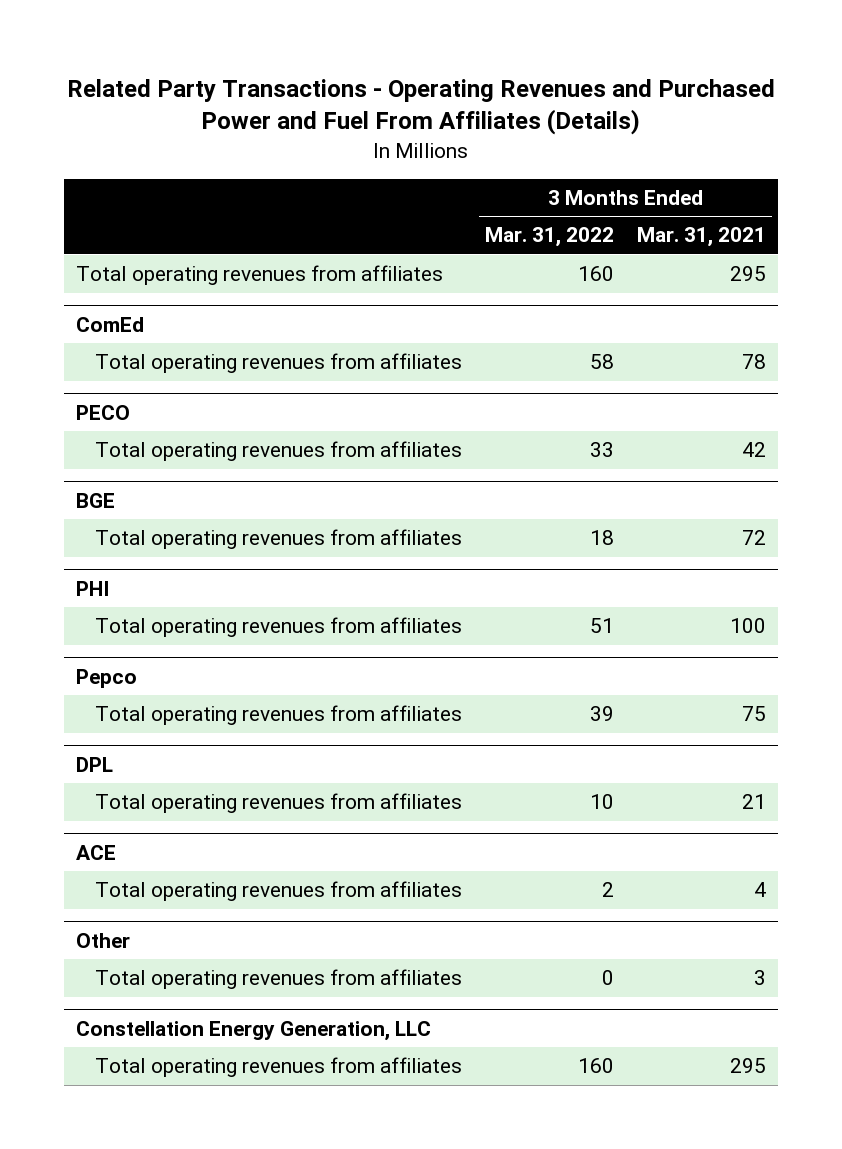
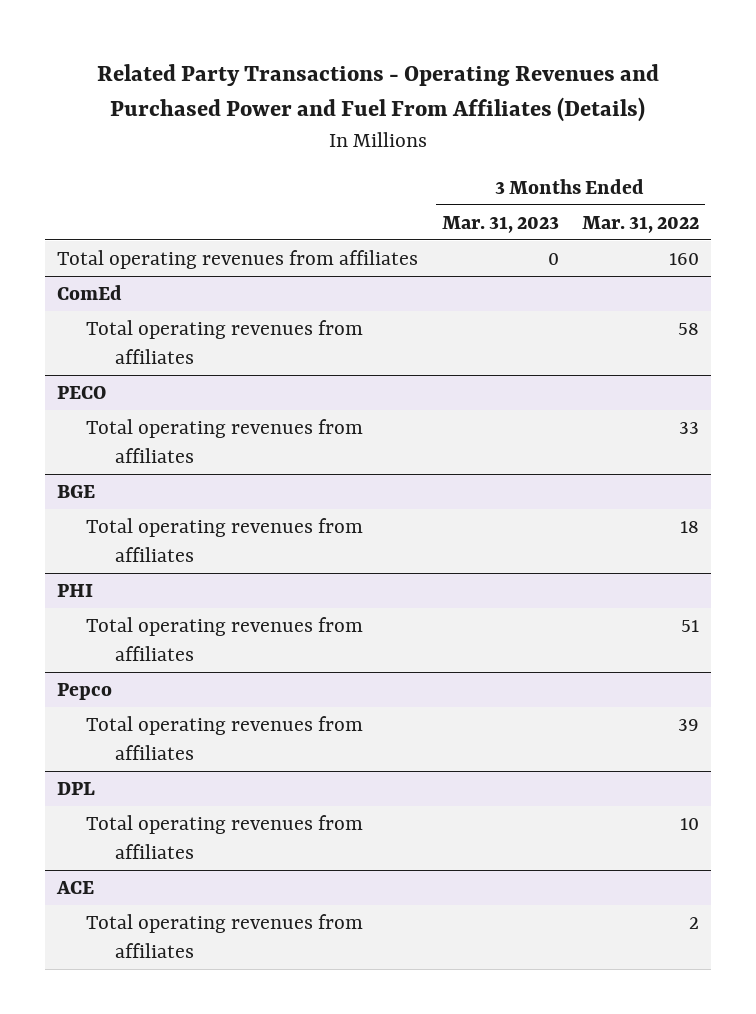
[637,227,767,248] Mar. 31, 2021 -> none
none -> [441,215,559,233] Mar. 31, 2023
[75,933,130,949] Other -> none
[95,969,463,990] Total operating revenues from affiliates -> none
[75,1021,431,1042] Constellation Energy Generation, LLC -> none
[95,1057,463,1078] Total operating revenues from affiliates -> none

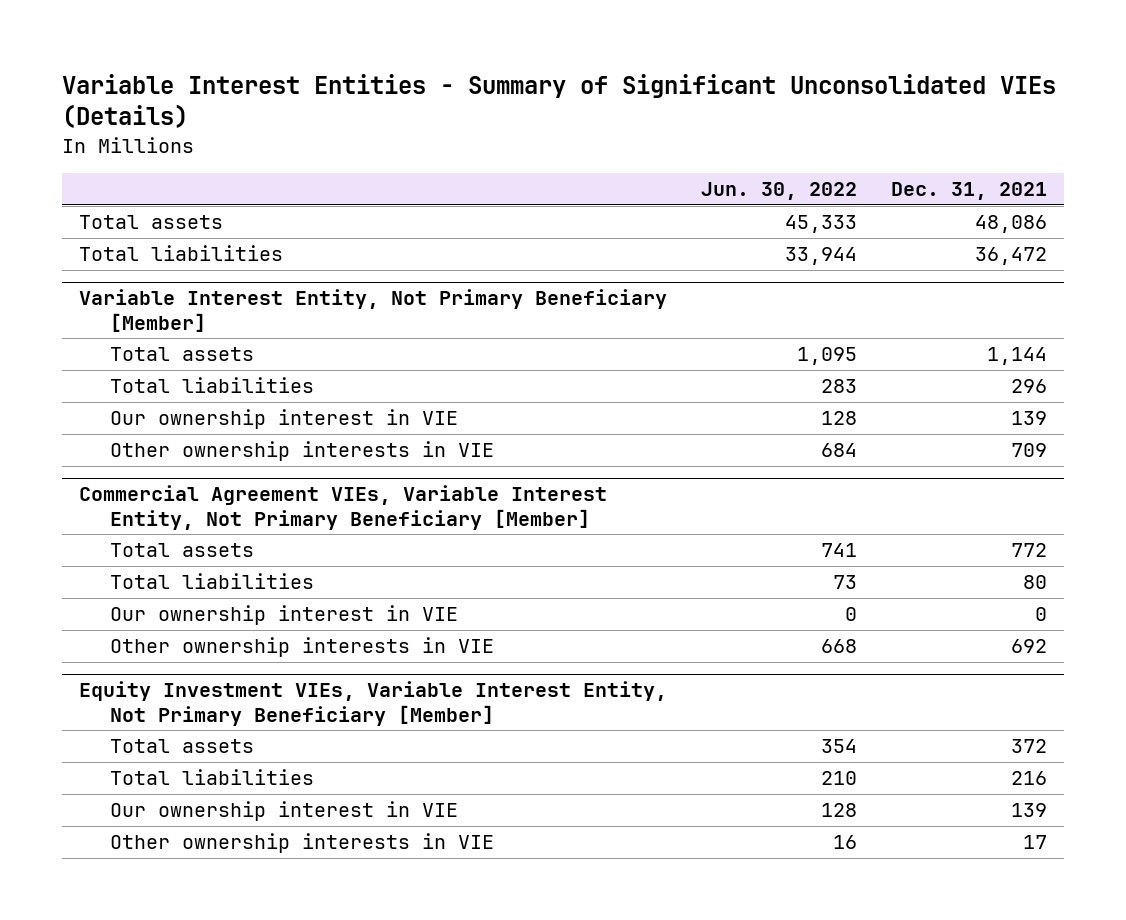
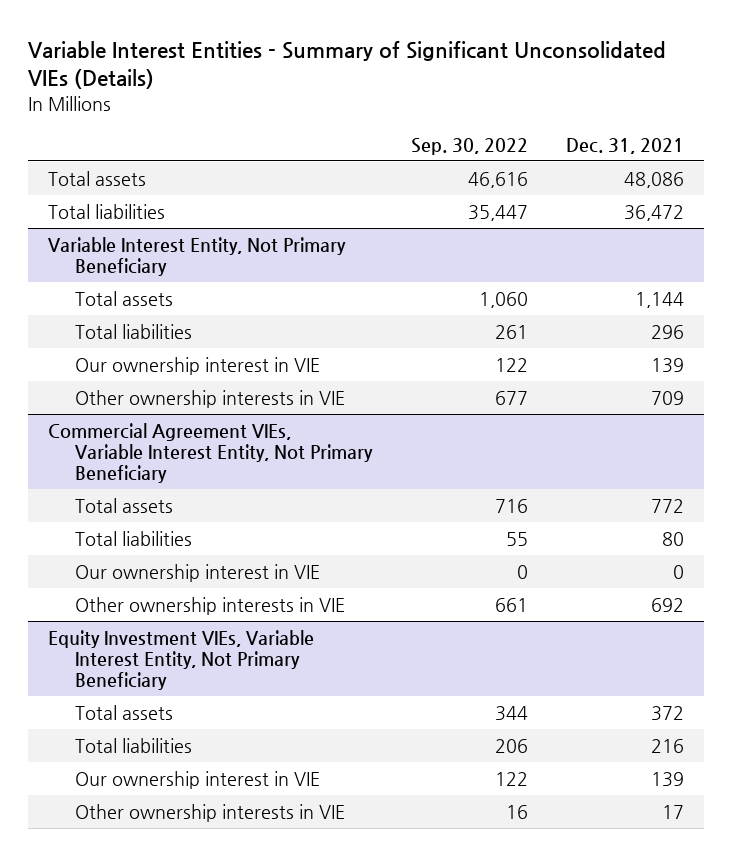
[701,182,858,201] Jun. 30, 2022 -> none
none -> [410,137,528,155] Sep. 30, 2022
[79,289,668,332] Variable Interest Entity, Not Primary Beneficiary [Member] -> [47,236,346,276] Variable Interest Entity, Not Primary Beneficiary
[79,485,608,530] Commercial Agreement VIEs, Variable Interest Entity, Not Primary Beneficiary [Member] -> [47,422,374,484] Commercial Agreement VIEs, Variable Interest Entity, Not Primary Beneficiary
[79,681,668,726] Equity Investment VIEs, Variable Interest Entity, Not Primary Beneficiary [Member] -> [47,629,314,691] Equity Investment VIEs, Variable Interest Entity, Not Primary Beneficiary

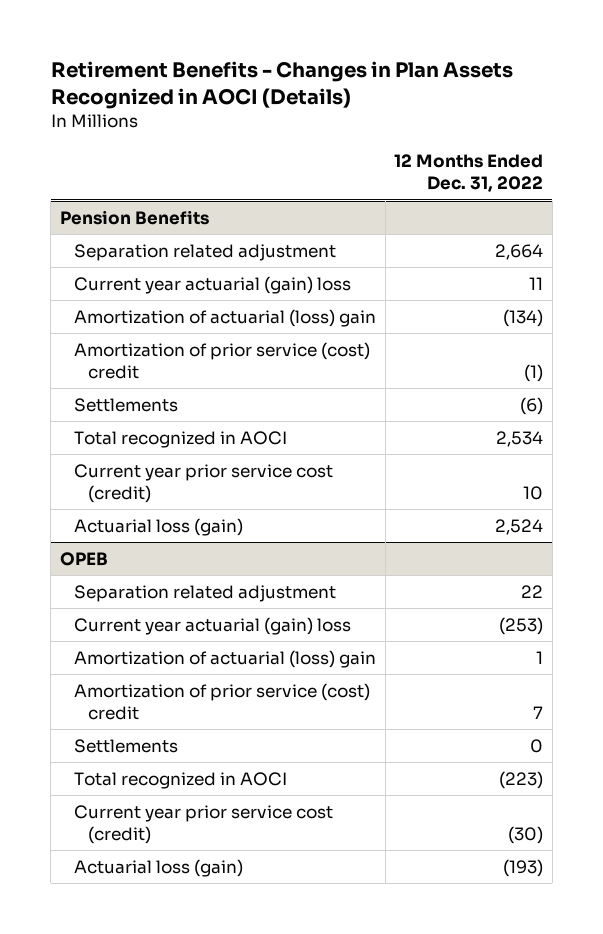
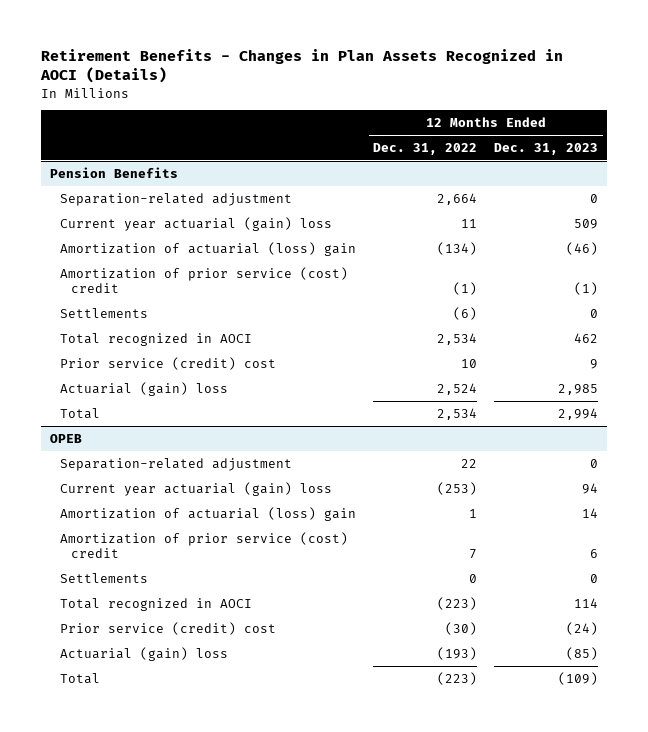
none -> [494,143,599,156] Dec. 31, 2023
[73,243,336,261] Separation related adjustment -> [60,192,293,206] Separation-related adjustment
[73,463,333,503] Current year prior service cost (credit) -> [60,356,277,370] Prior service (credit) cost
[73,517,243,536] Actuarial loss (gain) -> [60,381,229,396] Actuarial (gain) loss
none -> [60,407,101,419] Total
[73,584,336,602] Separation related adjustment -> [60,457,293,471] Separation-related adjustment
[73,804,333,844] Current year prior service cost (credit) -> [60,621,277,635] Prior service (credit) cost
[73,858,243,877] Actuarial loss (gain) -> [60,646,229,661] Actuarial (gain) loss
none -> [60,672,101,684] Total

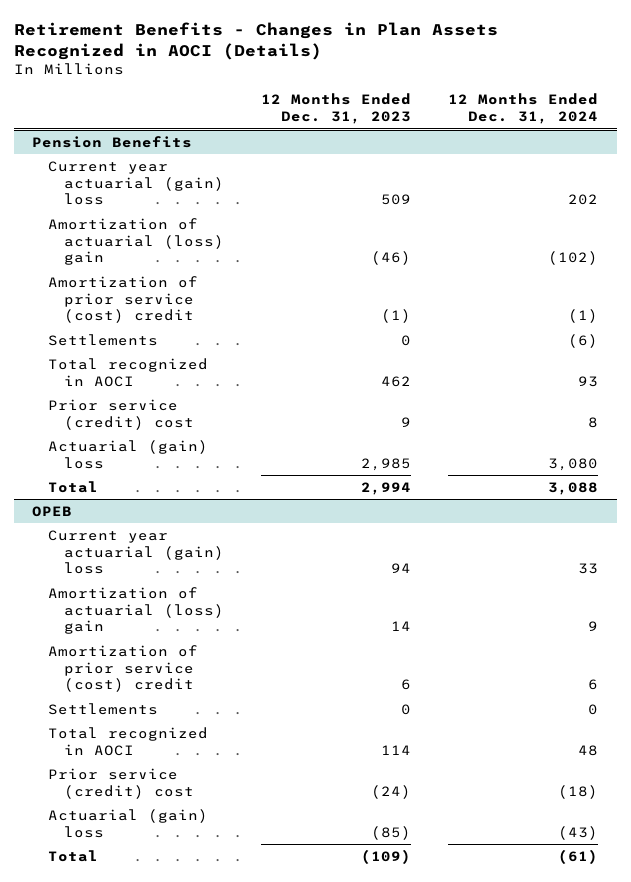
[373,143,478,156] Dec. 31, 2022 -> none
none -> [448,93,599,125] 12 Months Ended Dec. 31, 2024
[60,192,293,206] Separation-related adjustment -> none
[60,457,293,471] Separation-related adjustment -> none

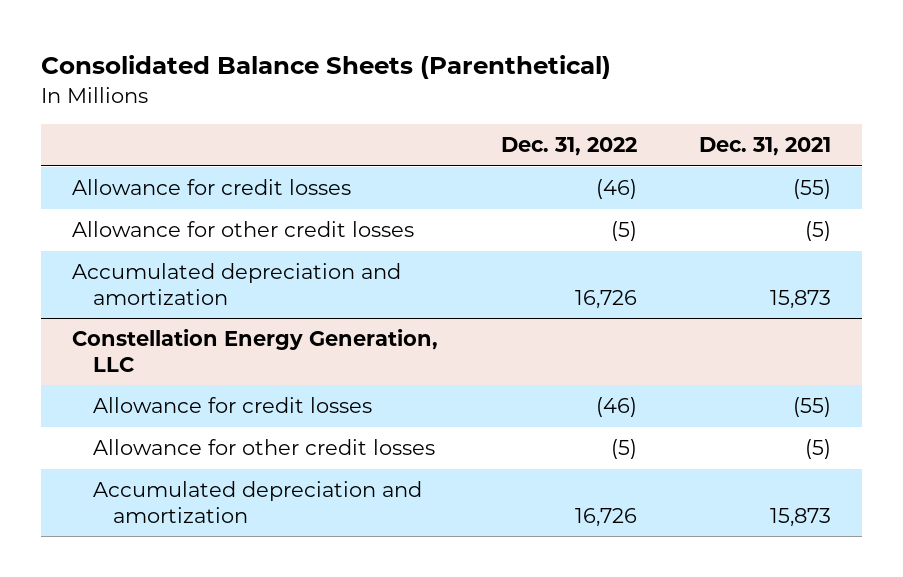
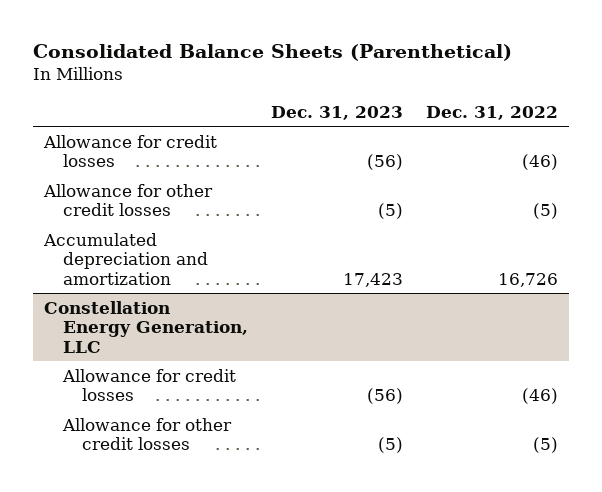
[698,137,831,157] Dec. 31, 2021 -> none
none -> [270,105,403,120] Dec. 31, 2023
[92,481,422,523] Accumulated depreciation and amortization -> none

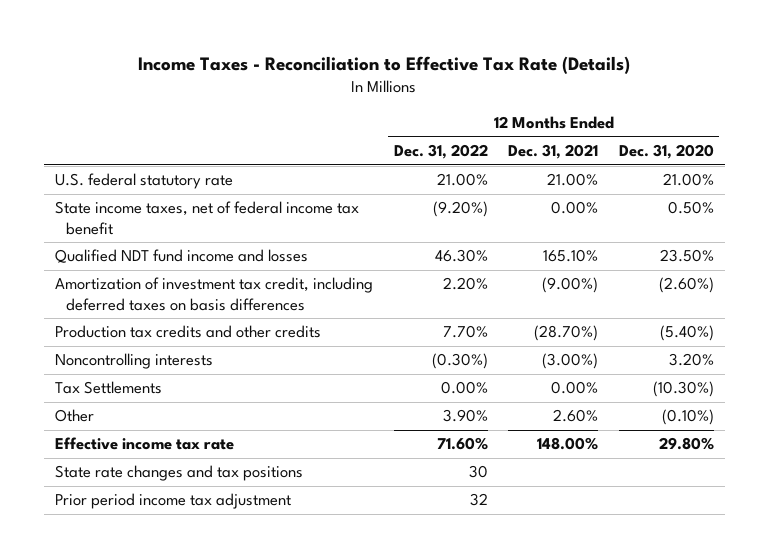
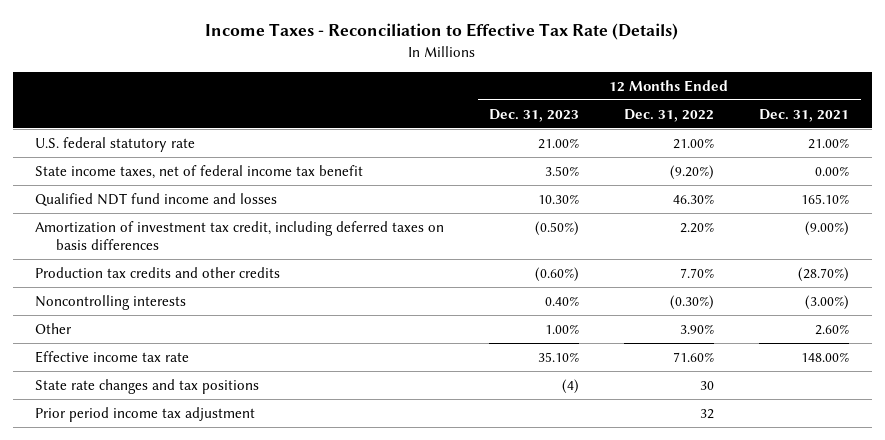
[619,144,715,160] Dec. 31, 2020 -> none
none -> [489,108,580,122] Dec. 31, 2023
[54,381,162,395] Tax Settlements -> none

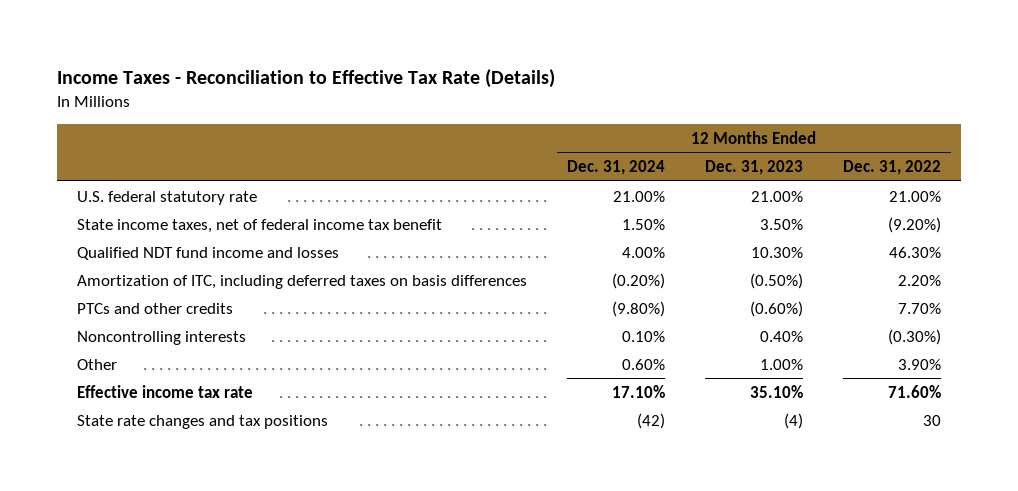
[759,108,850,122] Dec. 31, 2021 -> none
none -> [567,160,666,176] Dec. 31, 2024
[35,220,445,250] Amortization of investment tax credit, including deferred taxes on basis differences -> [77,274,528,289] Amortization of ITC, including deferred taxes on basis differences
[35,266,281,278] Production tax credits and other credits -> [77,302,234,314] PTCs and other credits
[35,406,256,422] Prior period income tax adjustment -> none

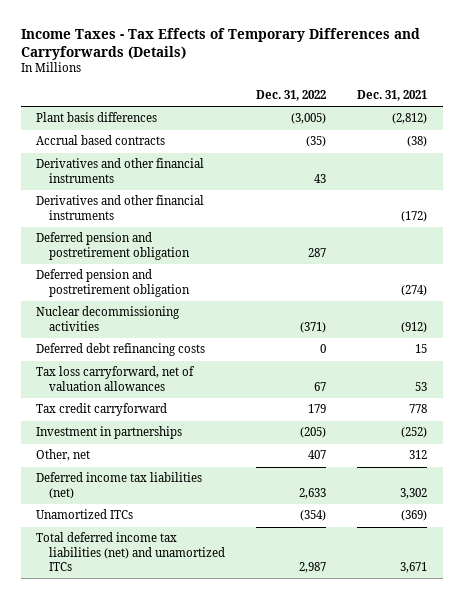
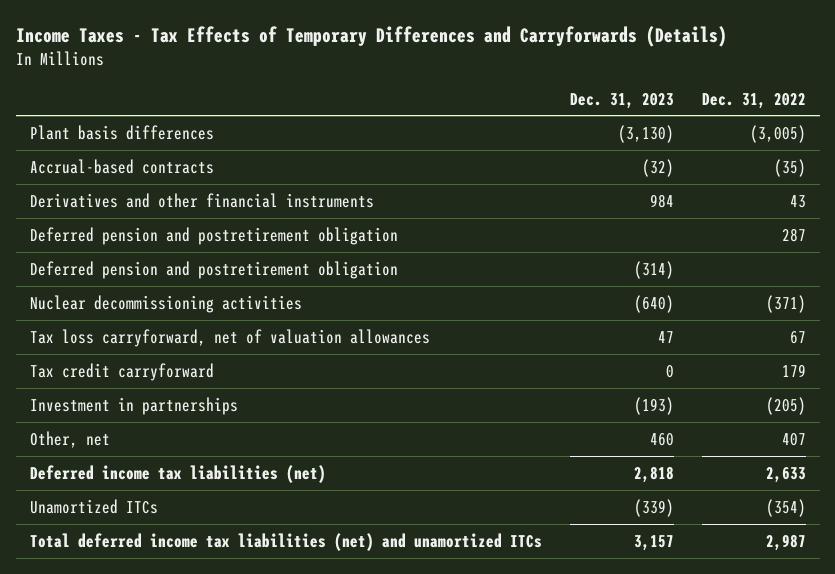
[357,90,428,102] Dec. 31, 2021 -> none
none -> [569,92,674,109] Dec. 31, 2023
[36,135,166,146] Accrual based contracts -> [29,158,214,174] Accrual-based contracts
[36,195,205,220] Derivatives and other financial instruments -> none
[36,343,206,357] Deferred debt refinancing costs -> none

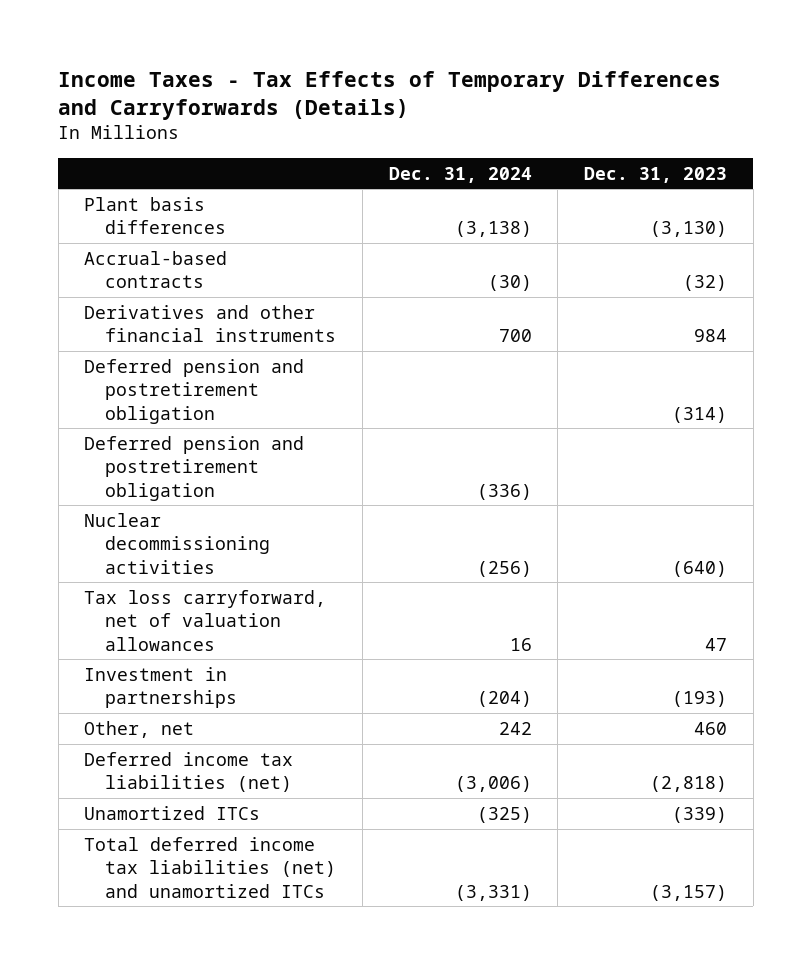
[701,92,806,109] Dec. 31, 2022 -> none
none -> [388,166,532,183] Dec. 31, 2024
[29,226,398,245] Deferred pension and postretirement obligation -> [84,435,305,501] Deferred pension and postretirement obligation
[29,362,214,381] Tax credit carryforward -> none
[633,465,674,483] 2,818 -> [650,776,728,793] (2,818)
[633,534,674,551] 3,157 -> [650,884,728,901] (3,157)

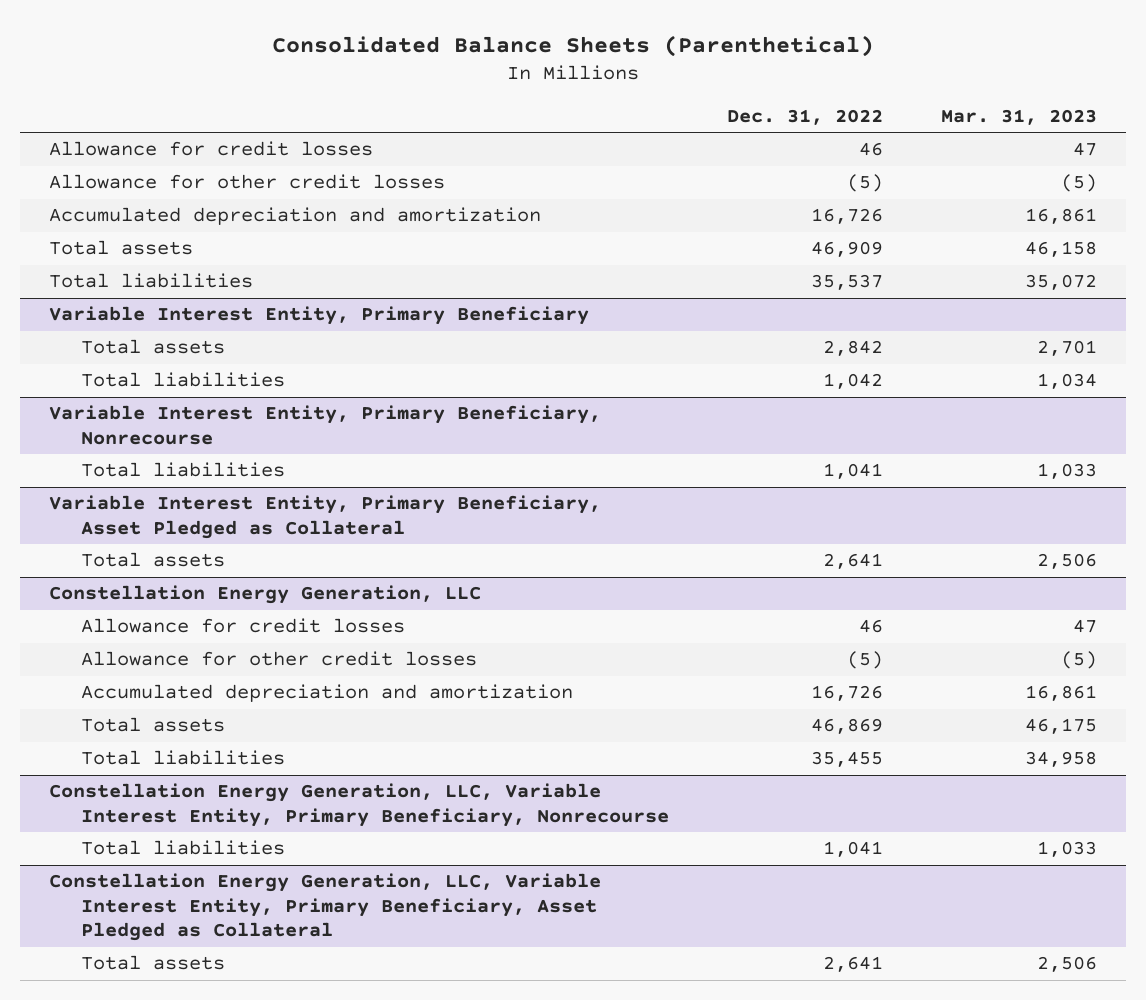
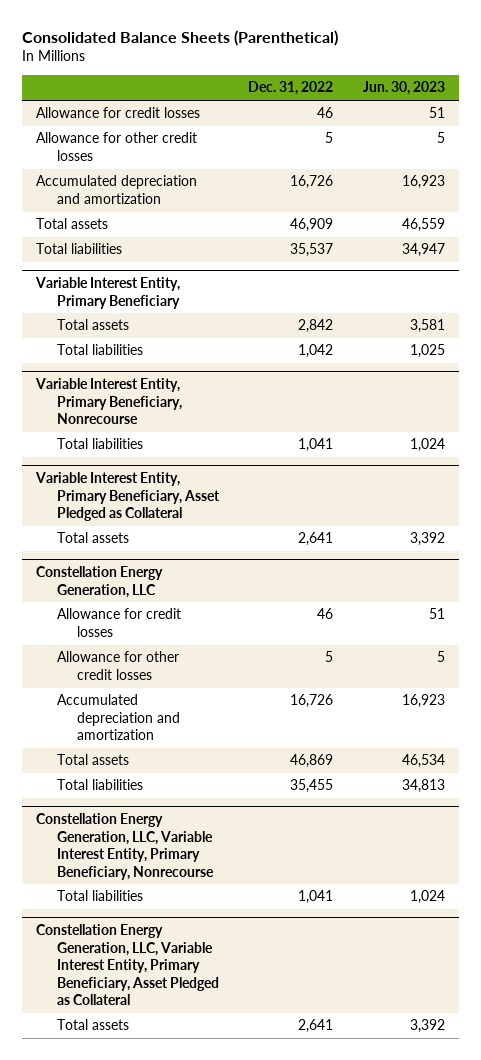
[941,109,1098,126] Mar. 31, 2023 -> none
none -> [362,81,445,96] Jun. 30, 2023
[846,174,883,193] (5) -> [325,132,334,144] 5
[846,651,883,670] (5) -> [325,651,334,663] 5

